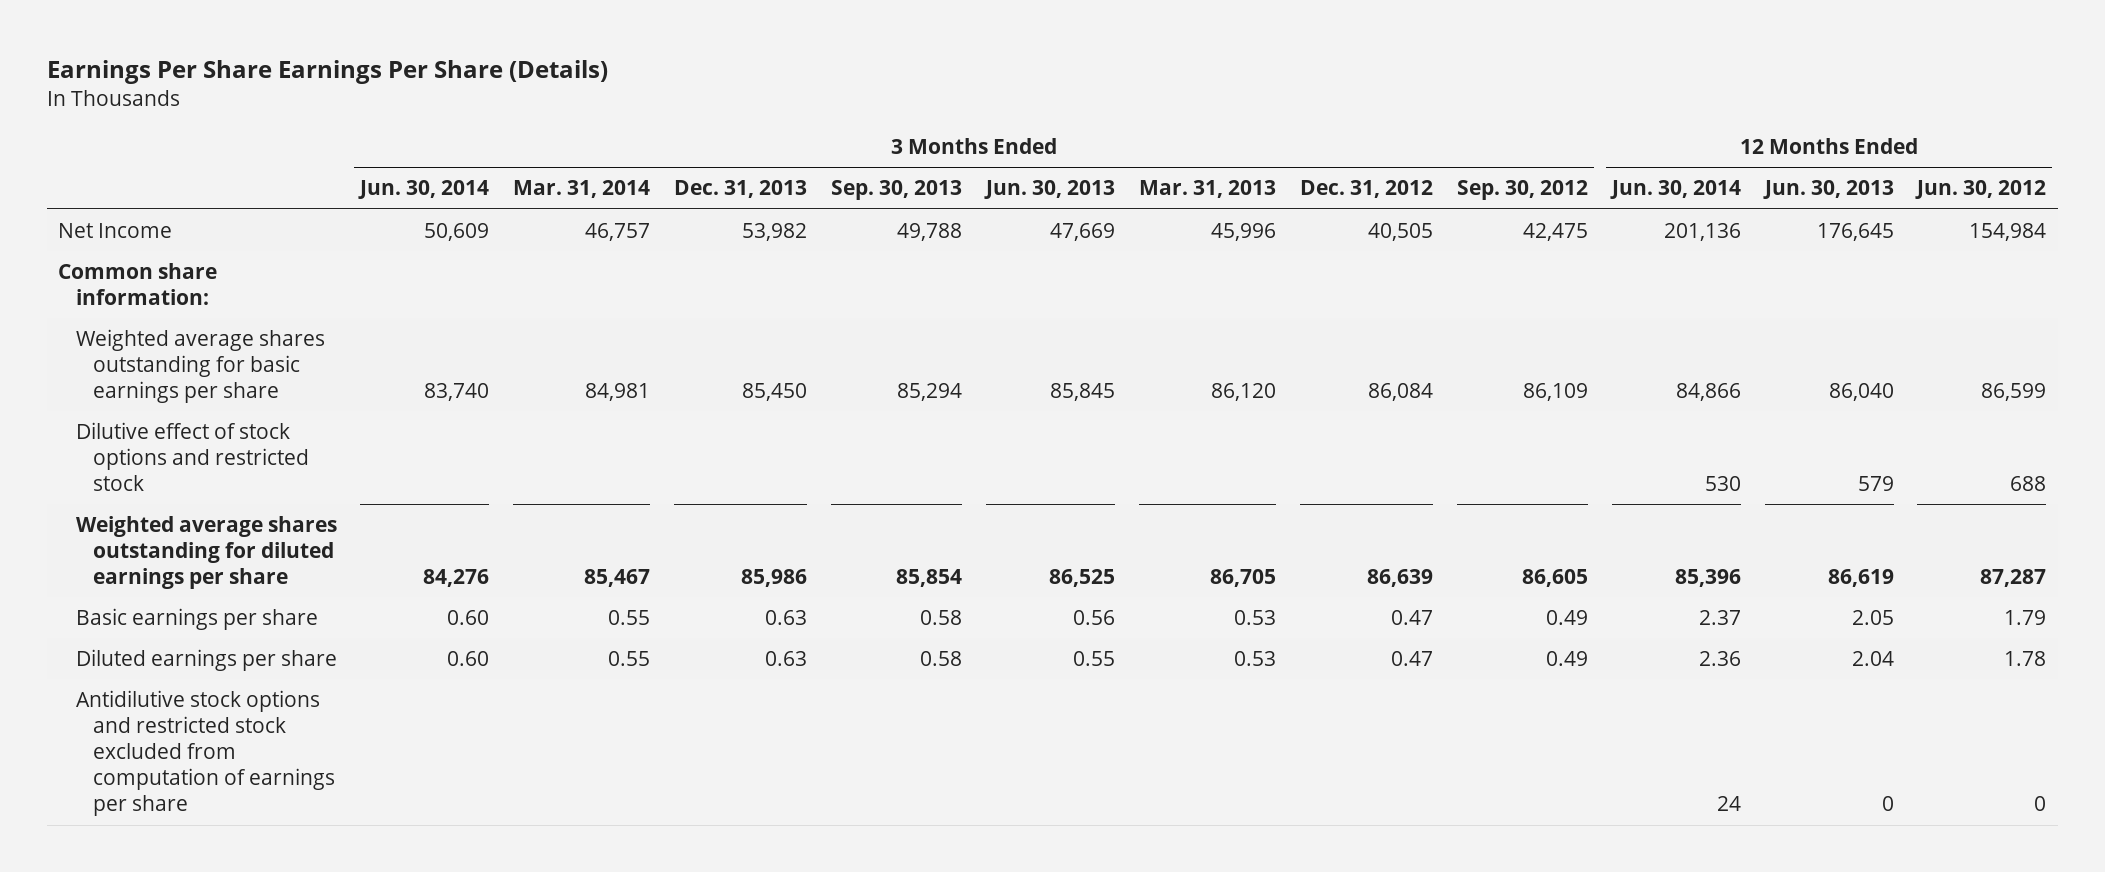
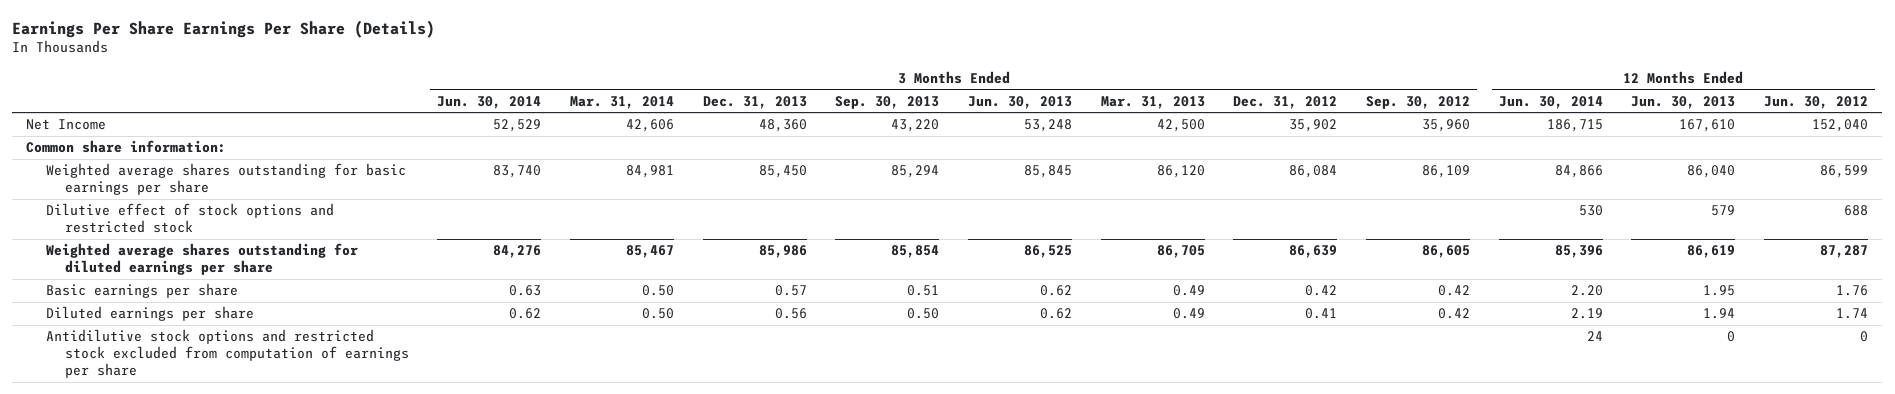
[424,222,490,241] 50,609 -> [493,119,542,133] 52,529
[585,222,651,241] 46,757 -> [625,119,674,133] 42,606
[742,222,808,241] 53,982 -> [758,119,807,133] 48,360
[897,222,963,241] 49,788 -> [891,119,940,133] 43,220
[1050,222,1116,241] 47,669 -> [1024,119,1073,133] 53,248
[1210,222,1276,241] 45,996 -> [1156,119,1205,133] 42,500
[1367,222,1433,241] 40,505 -> [1289,119,1338,133] 35,902
[1522,222,1588,241] 42,475 -> [1422,119,1471,133] 35,960
[1663,222,1741,241] 201,136 -> [1546,119,1603,133] 186,715
[1816,222,1894,241] 176,645 -> [1679,119,1736,133] 167,610
[1969,222,2047,241] 154,984 -> [1812,119,1869,133] 152,040
[447,609,490,625] 0.60 -> [509,285,542,297] 0.63
[608,609,651,625] 0.55 -> [641,285,674,297] 0.50
[765,609,808,625] 0.63 -> [774,285,807,297] 0.57
[920,609,963,625] 0.58 -> [907,285,940,297] 0.51
[1073,609,1116,625] 0.56 -> [1040,285,1073,297] 0.62
[1233,609,1276,625] 0.53 -> [1172,285,1205,297] 0.49
[1390,609,1433,625] 0.47 -> [1305,285,1338,297] 0.42
[1545,609,1588,625] 0.49 -> [1438,285,1471,297] 0.42
[1698,609,1741,625] 2.37 -> [1570,285,1603,297] 2.20
[1851,609,1894,625] 2.05 -> [1703,285,1736,297] 1.95
[2004,609,2047,625] 1.79 -> [1836,285,1869,297] 1.76
[447,650,490,666] 0.60 -> [509,308,542,320] 0.62
[608,650,651,666] 0.55 -> [641,308,674,320] 0.50
[765,650,808,666] 0.63 -> [774,308,807,320] 0.56
[920,650,963,666] 0.58 -> [907,308,940,320] 0.50
[1073,650,1116,666] 0.55 -> [1040,308,1073,320] 0.62
[1233,650,1276,666] 0.53 -> [1172,308,1205,320] 0.49
[1390,650,1433,666] 0.47 -> [1305,308,1338,320] 0.41
[1545,650,1588,666] 0.49 -> [1438,308,1471,320] 0.42
[1698,650,1741,666] 2.36 -> [1570,308,1603,320] 2.19
[1851,650,1894,666] 2.04 -> [1703,308,1736,320] 1.94
[2004,650,2047,666] 1.78 -> [1836,308,1869,320] 1.74

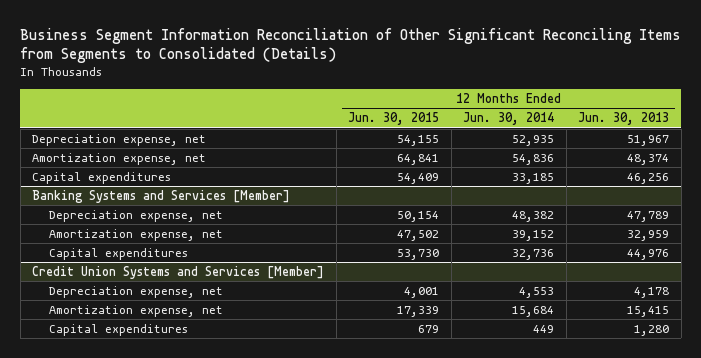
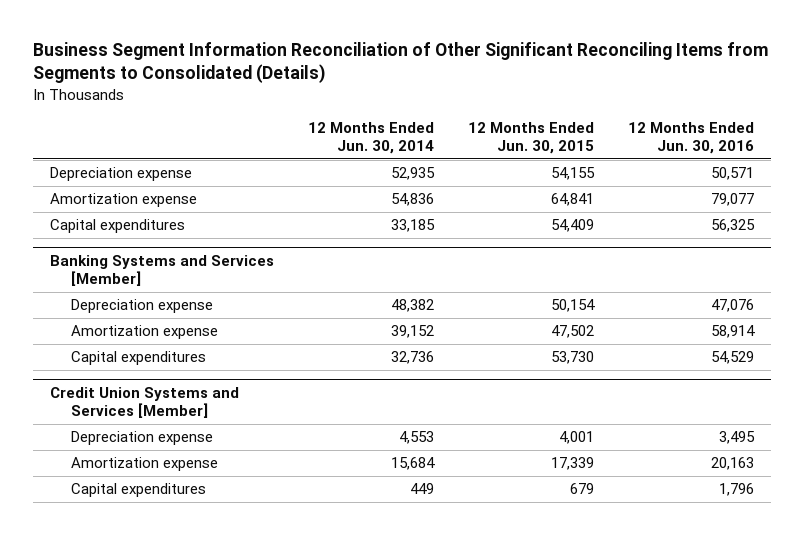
[578,112,670,126] Jun. 30, 2013 -> none
none -> [627,121,754,155] 12 Months Ended Jun. 30, 2016
[32,134,207,147] Depreciation expense, net -> [49,167,192,182] Depreciation expense
[32,153,207,166] Amortization expense, net -> [49,193,197,208] Amortization expense
[48,210,223,223] Depreciation expense, net -> [71,299,214,314] Depreciation expense
[48,229,223,242] Amortization expense, net -> [71,325,219,340] Amortization expense
[48,286,223,299] Depreciation expense, net -> [71,431,214,446] Depreciation expense
[48,305,223,318] Amortization expense, net -> [71,457,219,472] Amortization expense

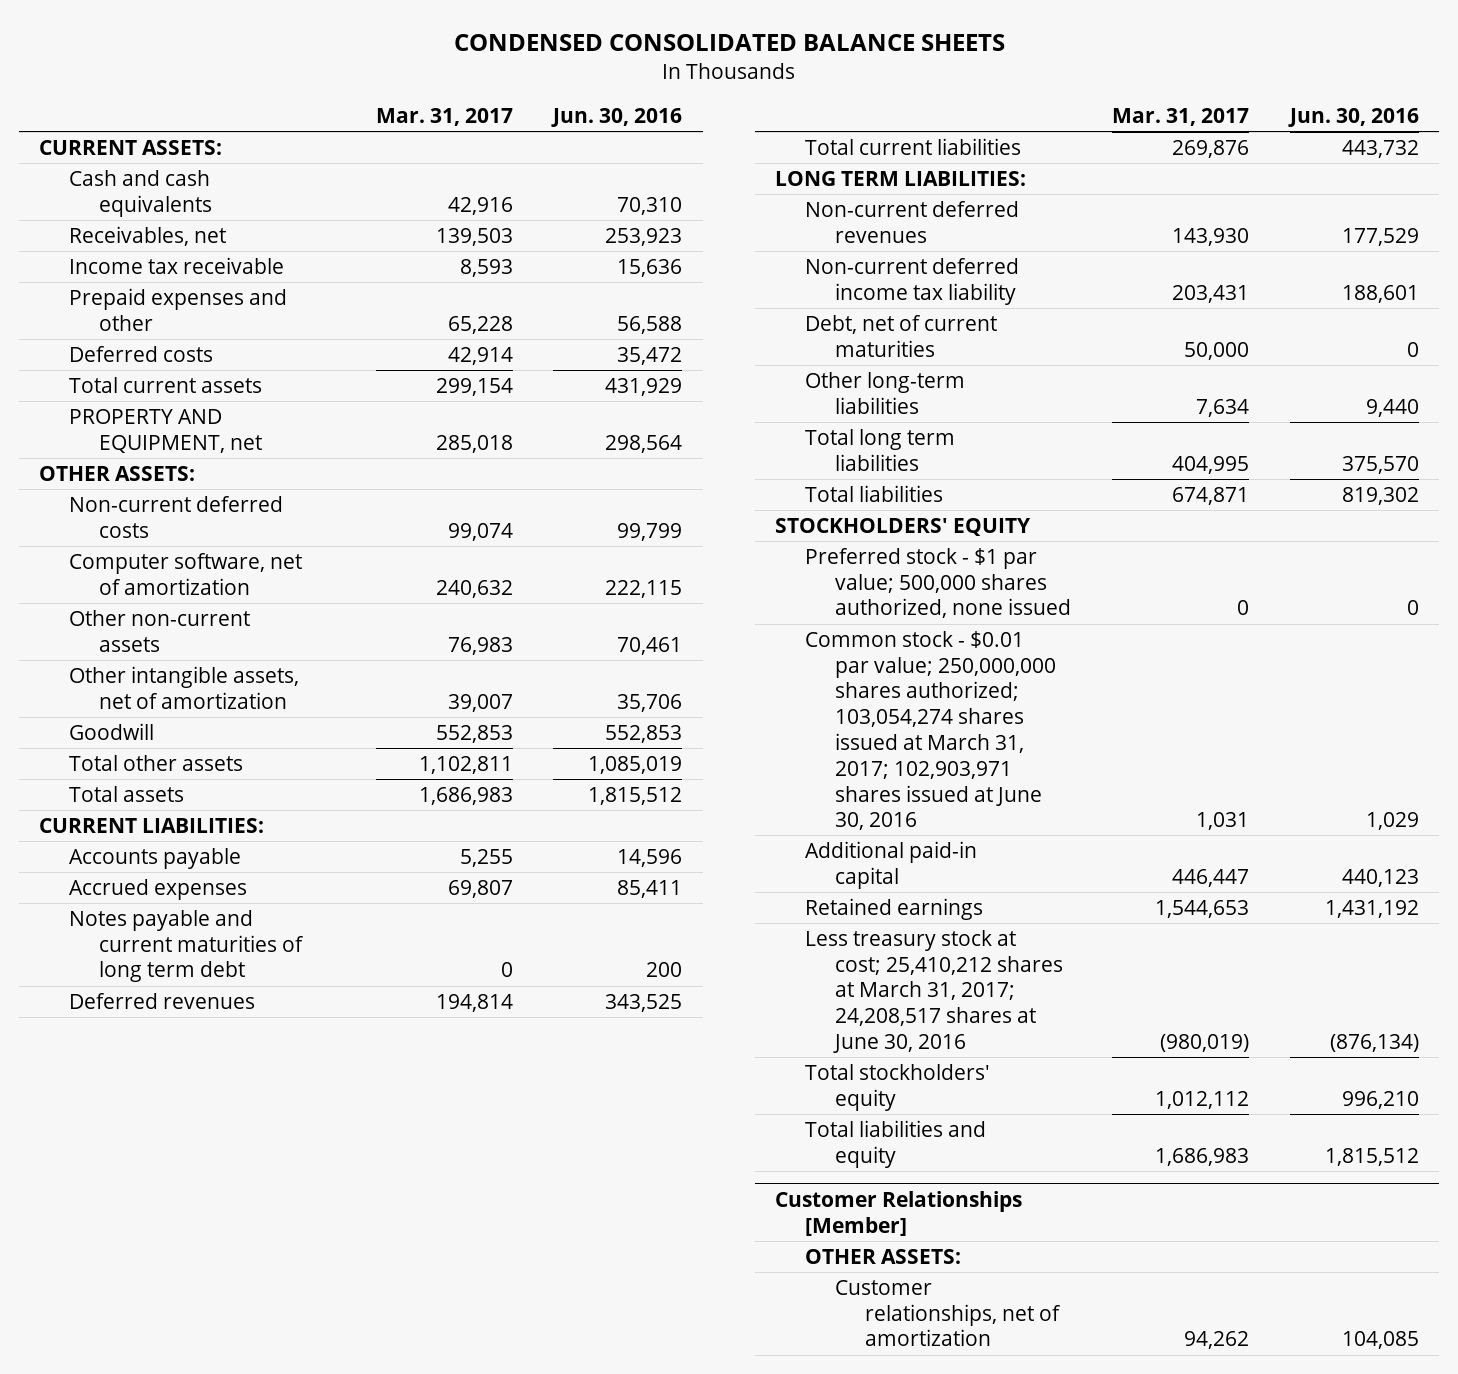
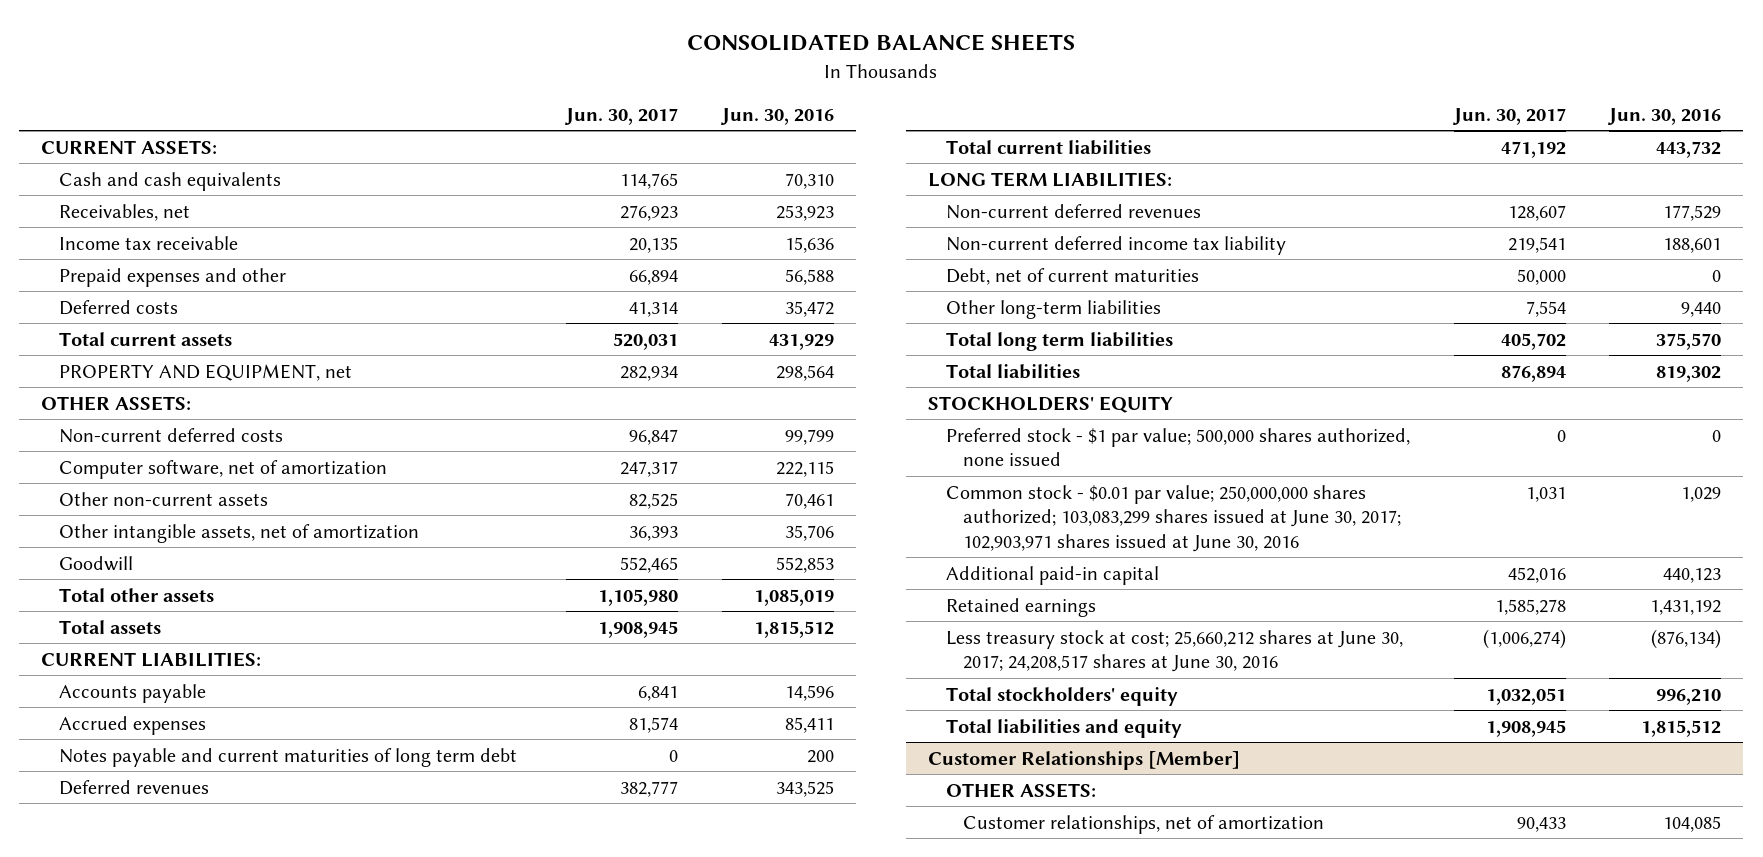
[453,34,1005,52] CONDENSED CONSOLIDATED BALANCE SHEETS -> [687,34,1076,52] CONSOLIDATED BALANCE SHEETS
[375,108,513,127] Mar. 31, 2017 -> none
none -> [564,107,679,125] Jun. 30, 2017
[805,630,1057,831] Common stock - $0.01 par value; 250,000,000 shares authorized; 103,054,274 shares issued at March 31, 2017; 102,903,971 shares issued at June 30, 2016 -> [945,484,1402,552] Common stock - $0.01 par value; 250,000,000 shares authorized; 103,083,299 shares issued at June 30, 2017; 102,903,971 shares issued at June 30, 2016
[805,929,1064,1054] Less treasury stock at cost; 25,410,212 shares at March 31, 2017; 24,208,517 shares at June 30, 2016 -> [945,629,1403,673] Less treasury stock at cost; 25,660,212 shares at June 30, 2017; 24,208,517 shares at June 30, 2016

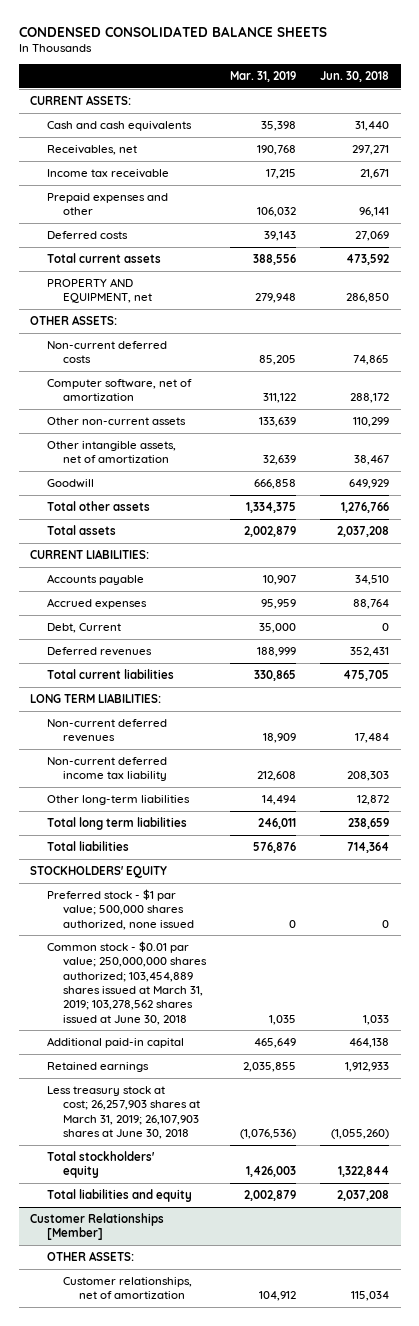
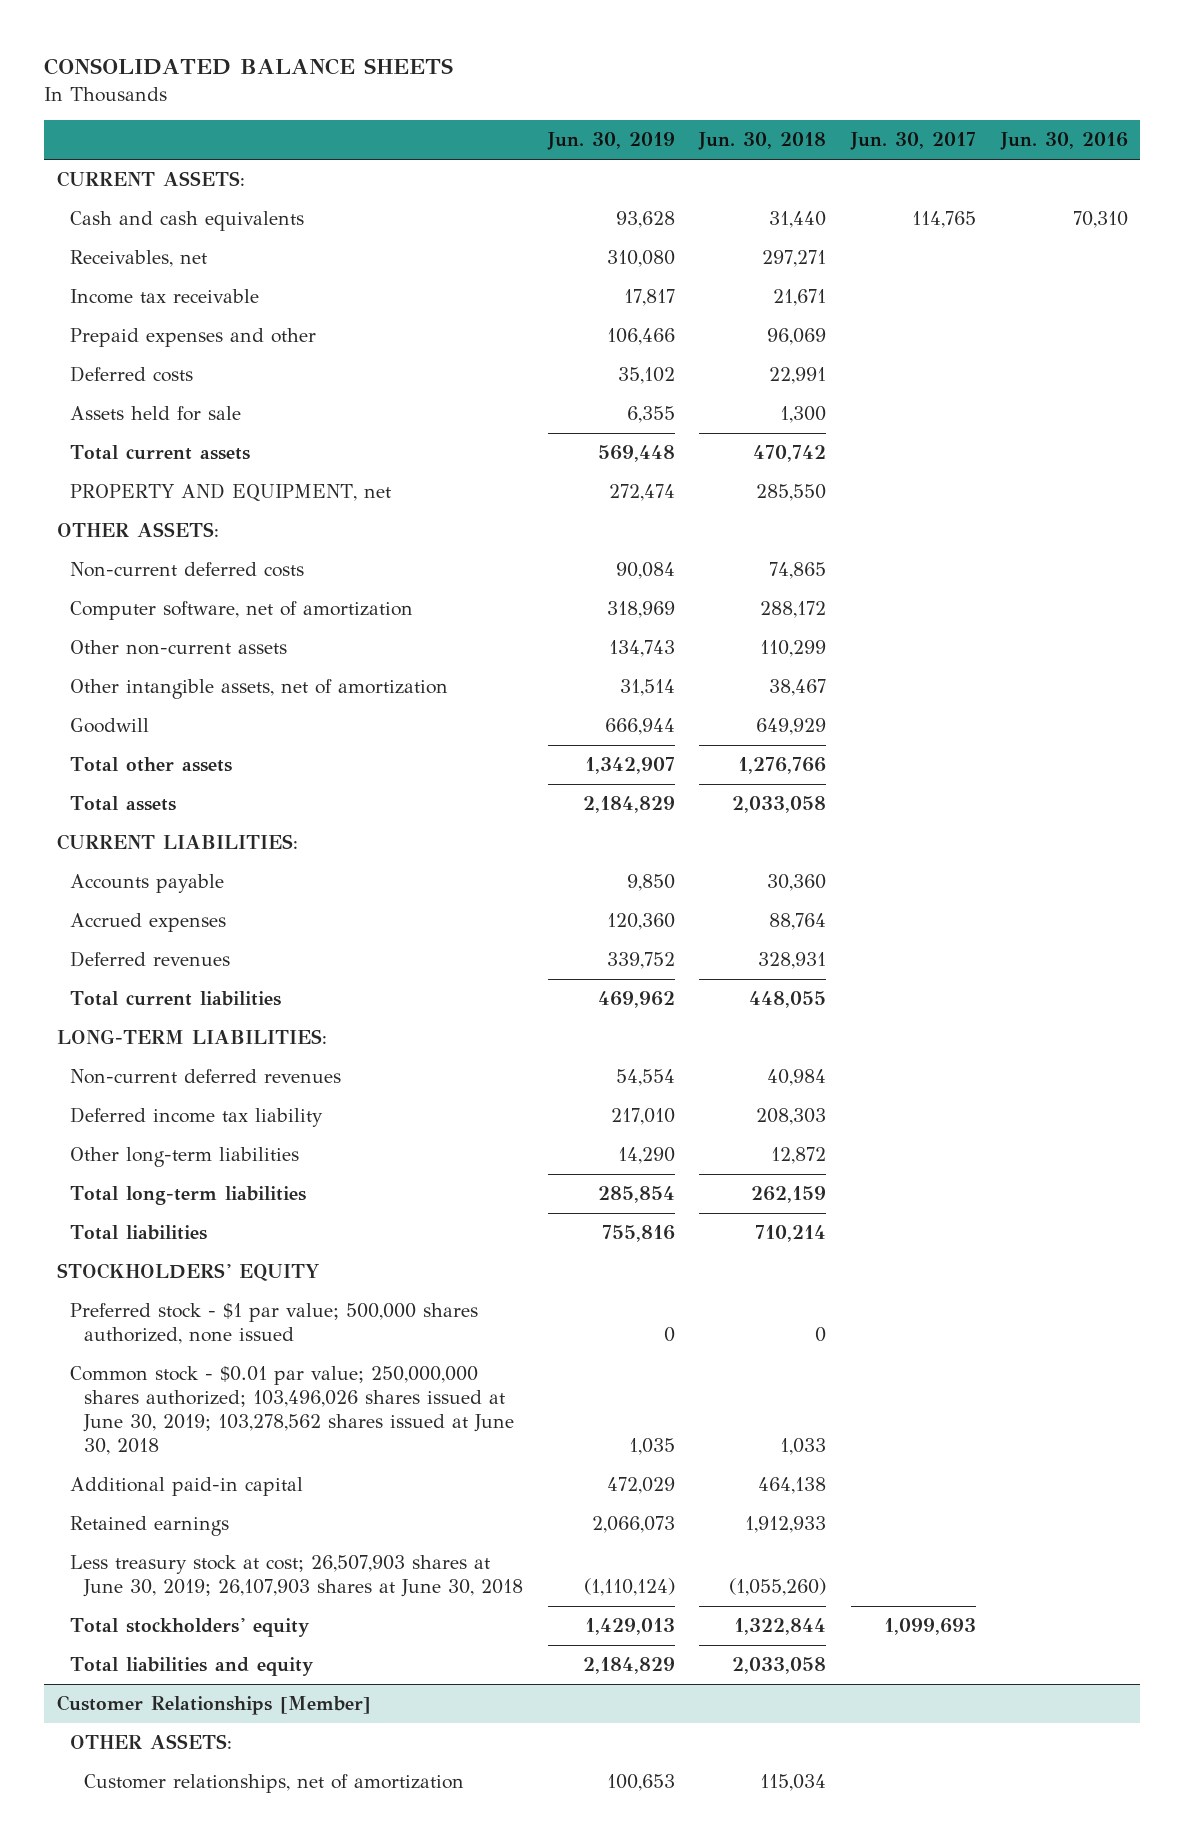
[18,25,327,37] CONDENSED CONSOLIDATED BALANCE SHEETS -> [44,58,454,76] CONSOLIDATED BALANCE SHEETS
[229,71,296,83] Mar. 31, 2019 -> none
none -> [546,132,675,151] Jun. 30, 2019
none -> [850,132,977,151] Jun. 30, 2017
none -> [1000,132,1129,151] Jun. 30, 2016
[358,207,389,218] 96,141 -> [767,328,827,346] 96,069
[354,230,389,241] 27,069 -> [769,367,827,385] 22,991
none -> [70,406,242,422] Assets held for sale
[345,253,389,265] 473,592 -> [753,445,827,463] 470,742
[345,293,389,304] 286,850 -> [756,484,827,502] 285,550
[336,525,389,537] 2,037,208 -> [732,796,827,814] 2,033,058
[354,574,389,585] 34,510 -> [767,874,827,892] 30,360
[46,622,121,633] Debt, Current -> none
[349,646,389,657] 352,431 -> [758,952,827,970] 328,931
[342,669,389,681] 475,705 -> [749,991,827,1009] 448,055
[30,692,162,703] LONG TERM LIABILITIES: -> [56,1029,327,1045] LONG-TERM LIABILITIES:
[354,733,389,744] 17,484 -> [767,1069,827,1087] 40,984
[46,756,168,782] Non-current deferred income tax liability -> [70,1107,324,1128] Deferred income tax liability
[46,816,187,830] Total long term liabilities -> [70,1186,307,1206] Total long-term liabilities
[347,817,389,829] 238,659 -> [751,1186,827,1204] 262,159
[346,841,389,853] 714,364 -> [755,1225,827,1243] 710,214
[46,940,208,1025] Common stock - $0.01 par value; 250,000,000 shares authorized; 103,454,889 shares issued at March 31, 2019; 103,278,562 shares issued at June 30, 2018 -> [70,1366,514,1455] Common stock - $0.01 par value; 250,000,000 shares authorized; 103,496,026 shares issued at June 30, 2019; 103,278,562 shares issued at June 30, 2018
[46,1085,201,1140] Less treasury stock at cost; 26,257,903 shares at March 31, 2019; 26,107,903 shares at June 30, 2018 -> [70,1555,523,1598] Less treasury stock at cost; 26,507,903 shares at June 30, 2019; 26,107,903 shares at June 30, 2018
[336,1189,389,1201] 2,037,208 -> [732,1657,827,1675] 2,033,058

